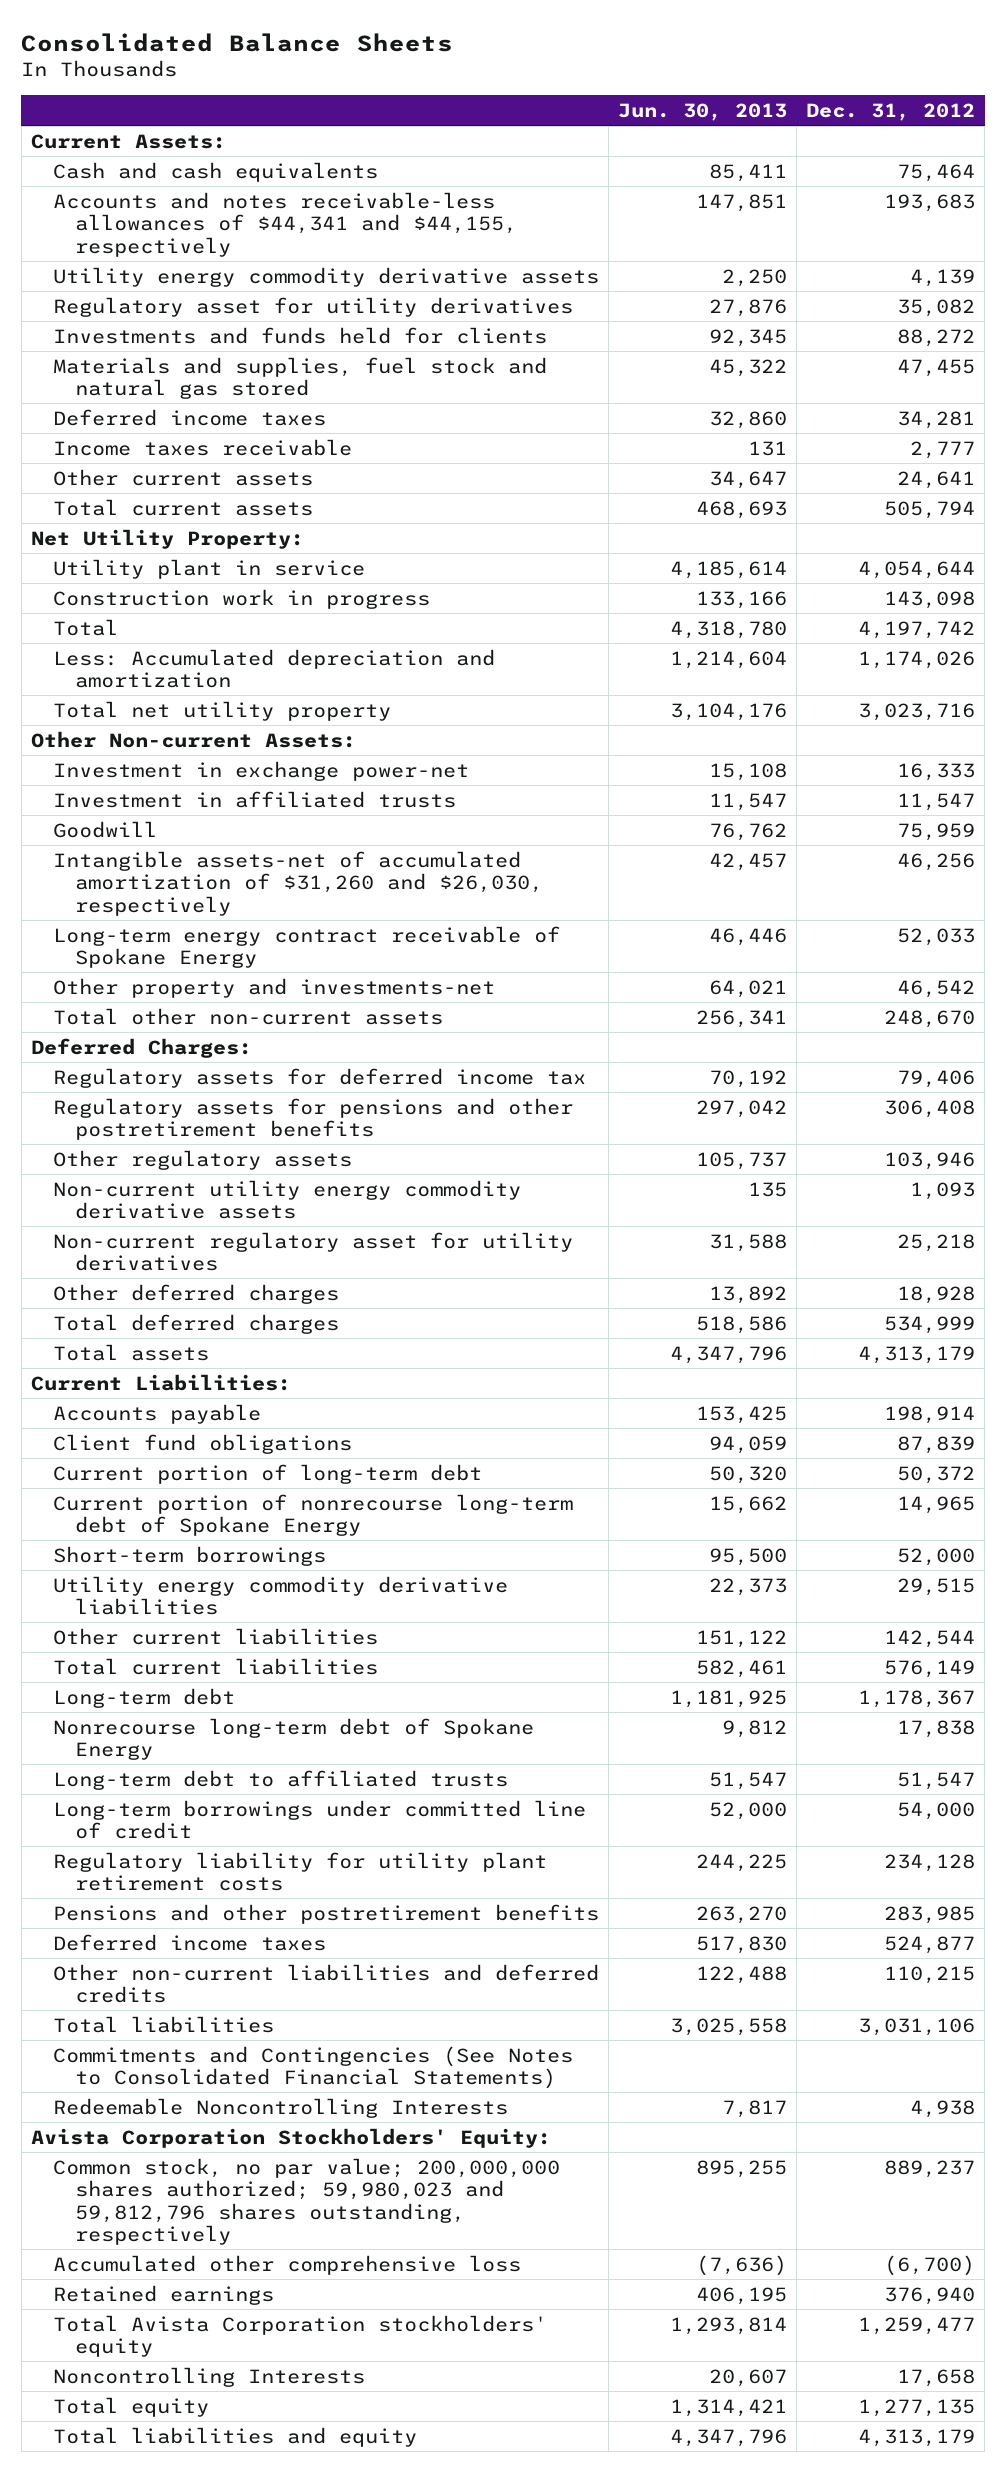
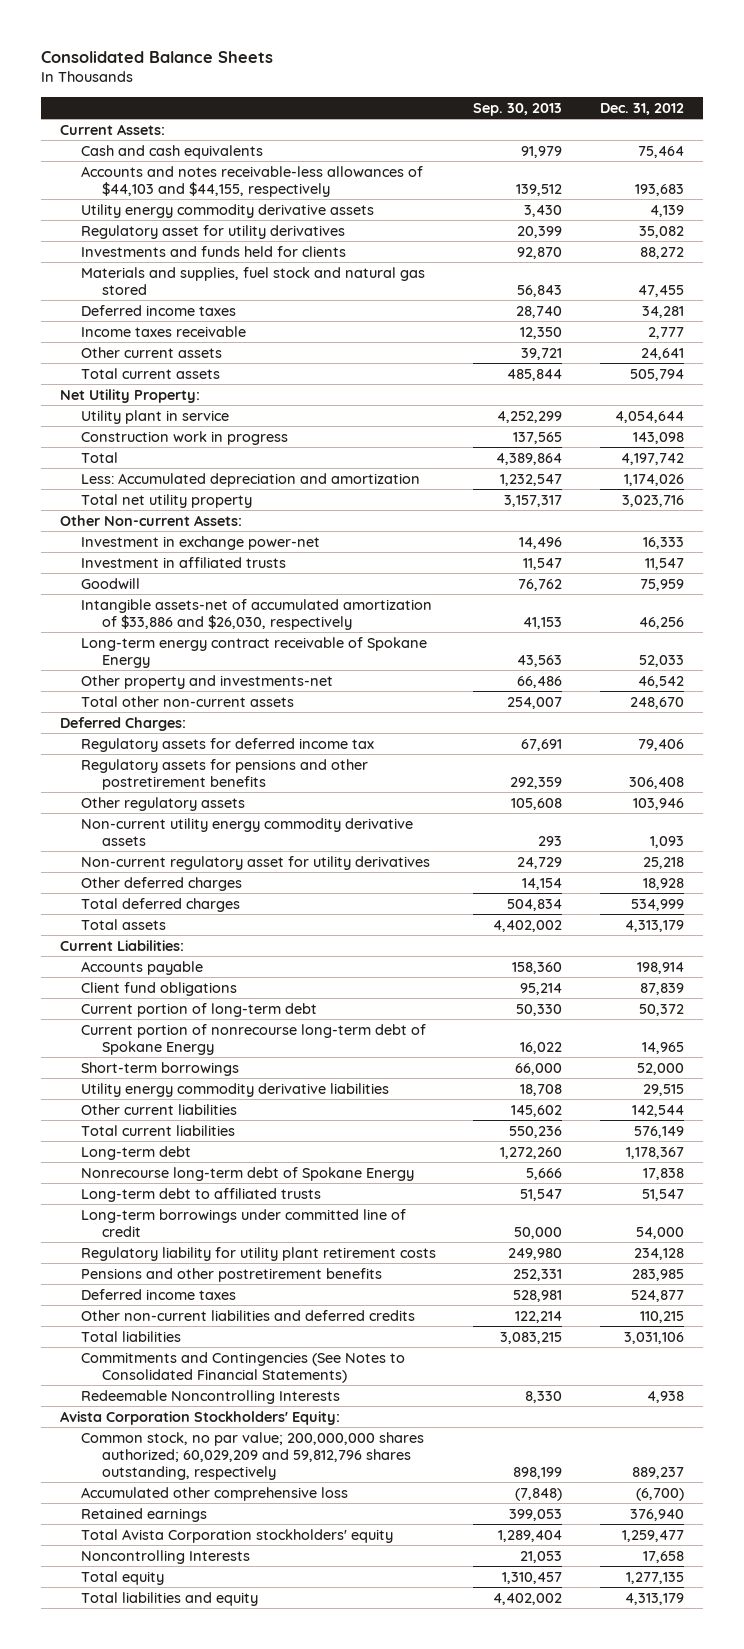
[618,102,788,121] Jun. 30, 2013 -> none
none -> [473,102,563,116] Sep. 30, 2013
[52,191,517,257] Accounts and notes receivable-less allowances of $44,341 and $44,155, respectively -> [80,165,423,197] Accounts and notes receivable-less allowances of $44,103 and $44,155, respectively
[52,850,543,916] Intangible assets-net of accumulated amortization of $31,260 and $26,030, respectively -> [80,598,432,630] Intangible assets-net of accumulated amortization of $33,886 and $26,030, respectively
[52,2157,560,2246] Common stock, no par value; 200,000,000 shares authorized; 59,980,023 and 59,812,796 shares outstanding, respectively -> [80,1431,424,1480] Common stock, no par value; 200,000,000 shares authorized; 60,029,209 and 59,812,796 shares outstanding, respectively

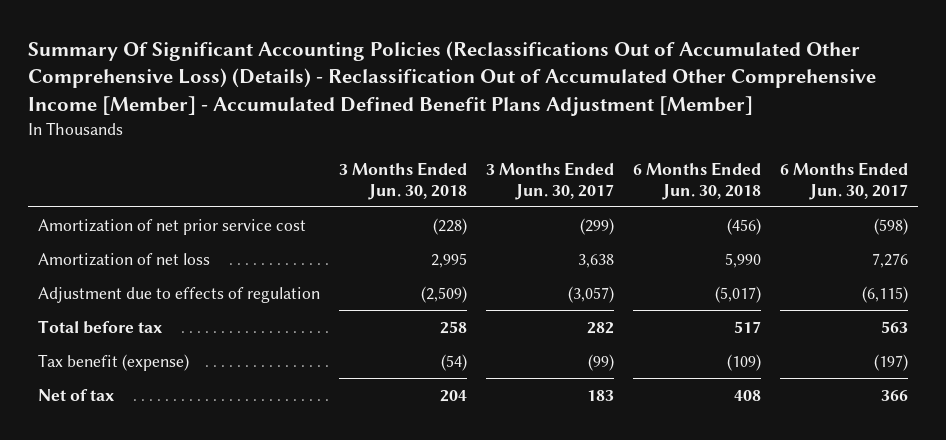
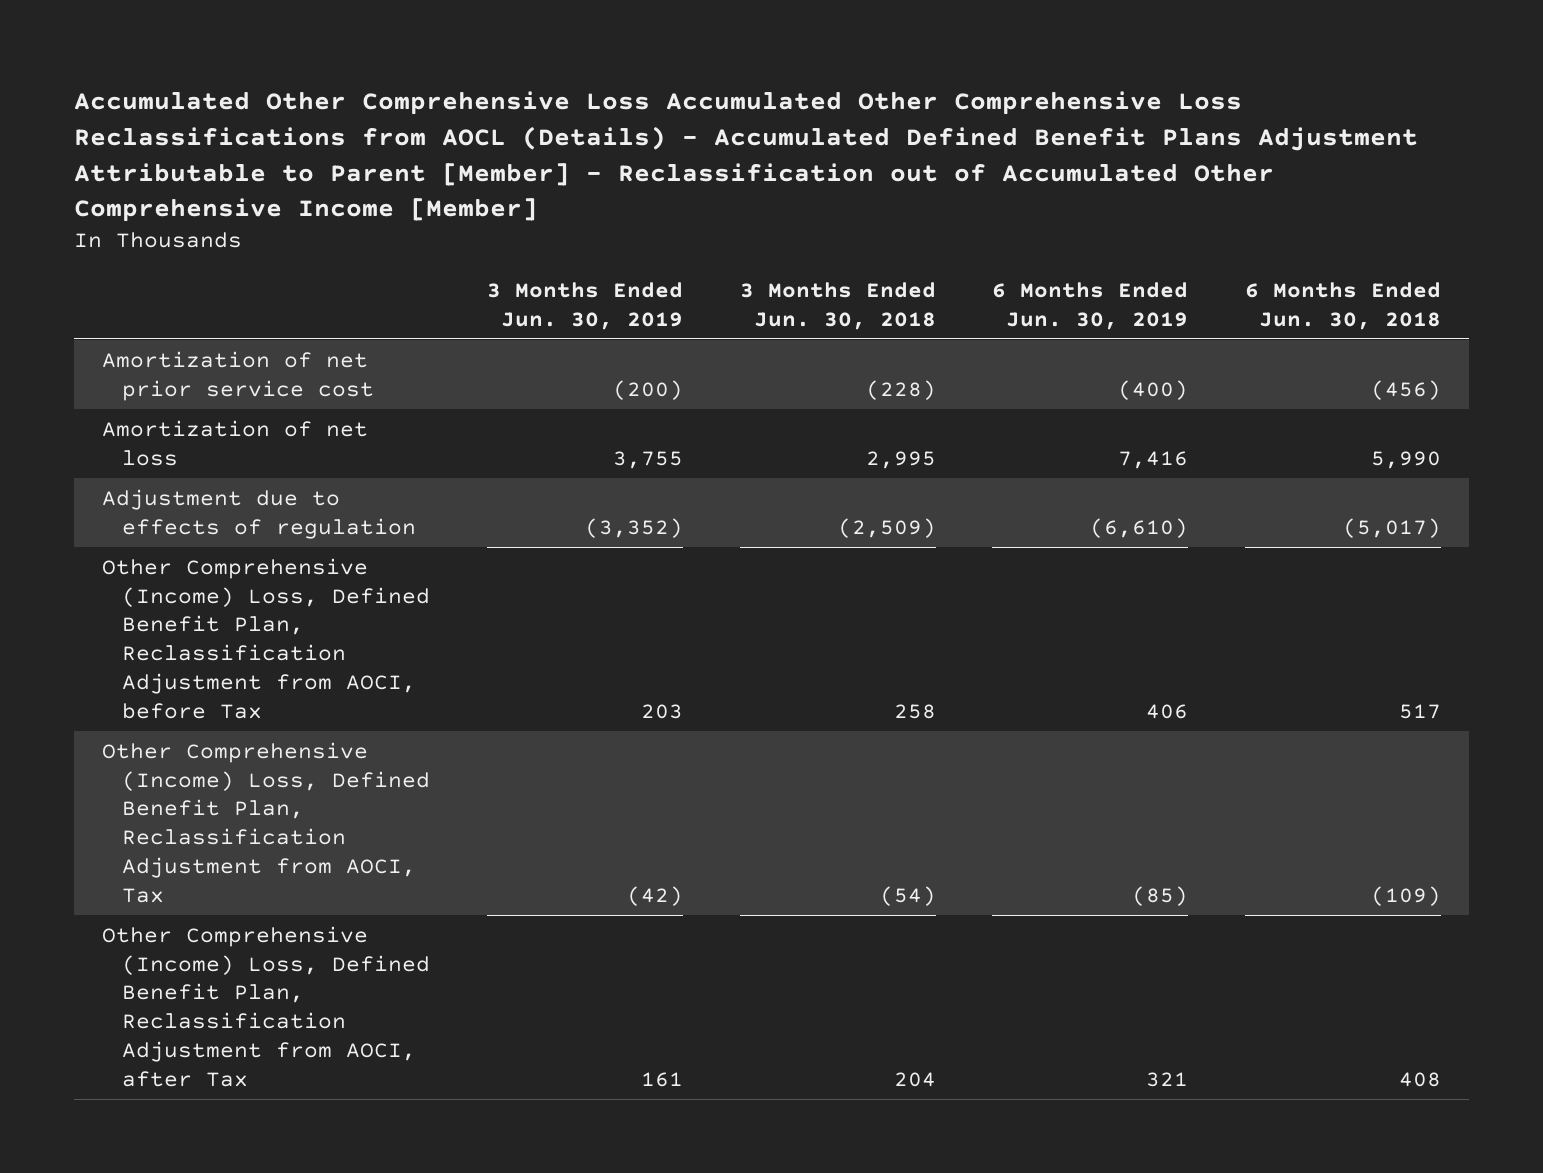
[28,40,877,116] Summary Of Significant Accounting Policies (Reclassifications Out of Accumulated Other Comprehensive Loss) (Details) - Reclassification Out of Accumulated Other Comprehensive Income [Member] - Accumulated Defined Benefit Plans Adjustment [Member] -> [73,91,1418,223] Accumulated Other Comprehensive Loss Accumulated Other Comprehensive Loss Reclassifications from AOCL (Details) - Accumulated Defined Benefit Plans Adjustment Attributable to Parent [Member] - Reclassification out of Accumulated Other Comprehensive Income [Member]
[485,162,614,200] 3 Months Ended Jun. 30, 2017 -> none
[780,162,909,200] 6 Months Ended Jun. 30, 2017 -> none
none -> [486,281,683,330] 3 Months Ended Jun. 30, 2019
none -> [992,281,1189,330] 6 Months Ended Jun. 30, 2019
[37,319,162,334] Total before tax -> [102,557,431,720] Other Comprehensive (Income) Loss, Defined Benefit Plan, Reclassification Adjustment from AOCI, before Tax
[37,353,189,371] Tax benefit (expense) -> [102,741,431,904] Other Comprehensive (Income) Loss, Defined Benefit Plan, Reclassification Adjustment from AOCI, Tax
[37,388,114,401] Net of tax -> [102,925,431,1088] Other Comprehensive (Income) Loss, Defined Benefit Plan, Reclassification Adjustment from AOCI, after Tax

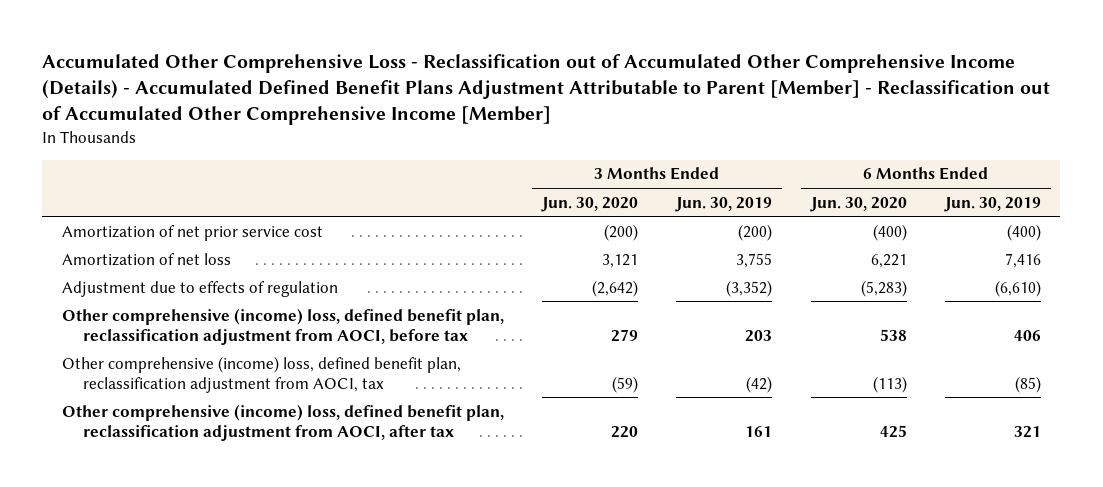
[73,91,1418,223] Accumulated Other Comprehensive Loss Accumulated Other Comprehensive Loss Reclassifications from AOCL (Details) - Accumulated Defined Benefit Plans Adjustment Attributable to Parent [Member] - Reclassification out of Accumulated Other Comprehensive Income [Member] -> [42,54,1051,126] Accumulated Other Comprehensive Loss - Reclassification out of Accumulated Other Comprehensive Income (Details) - Accumulated Defined Benefit Plans Adjustment Attributable to Parent [Member] - Reclassification out of Accumulated Other Comprehensive Income [Member]
[739,281,936,330] 3 Months Ended Jun. 30, 2018 -> none
[1244,281,1441,330] 6 Months Ended Jun. 30, 2018 -> none
none -> [541,196,639,212] Jun. 30, 2020
none -> [809,196,907,212] Jun. 30, 2020
[102,557,431,720] Other Comprehensive (Income) Loss, Defined Benefit Plan, Reclassification Adjustment from AOCI, before Tax -> [61,307,504,345] Other comprehensive (income) loss, defined benefit plan, reclassification adjustment from AOCI, before tax
[102,741,431,904] Other Comprehensive (Income) Loss, Defined Benefit Plan, Reclassification Adjustment from AOCI, Tax -> [61,355,461,393] Other comprehensive (income) loss, defined benefit plan, reclassification adjustment from AOCI, tax
[102,925,431,1088] Other Comprehensive (Income) Loss, Defined Benefit Plan, Reclassification Adjustment from AOCI, after Tax -> [61,403,504,441] Other comprehensive (income) loss, defined benefit plan, reclassification adjustment from AOCI, after tax

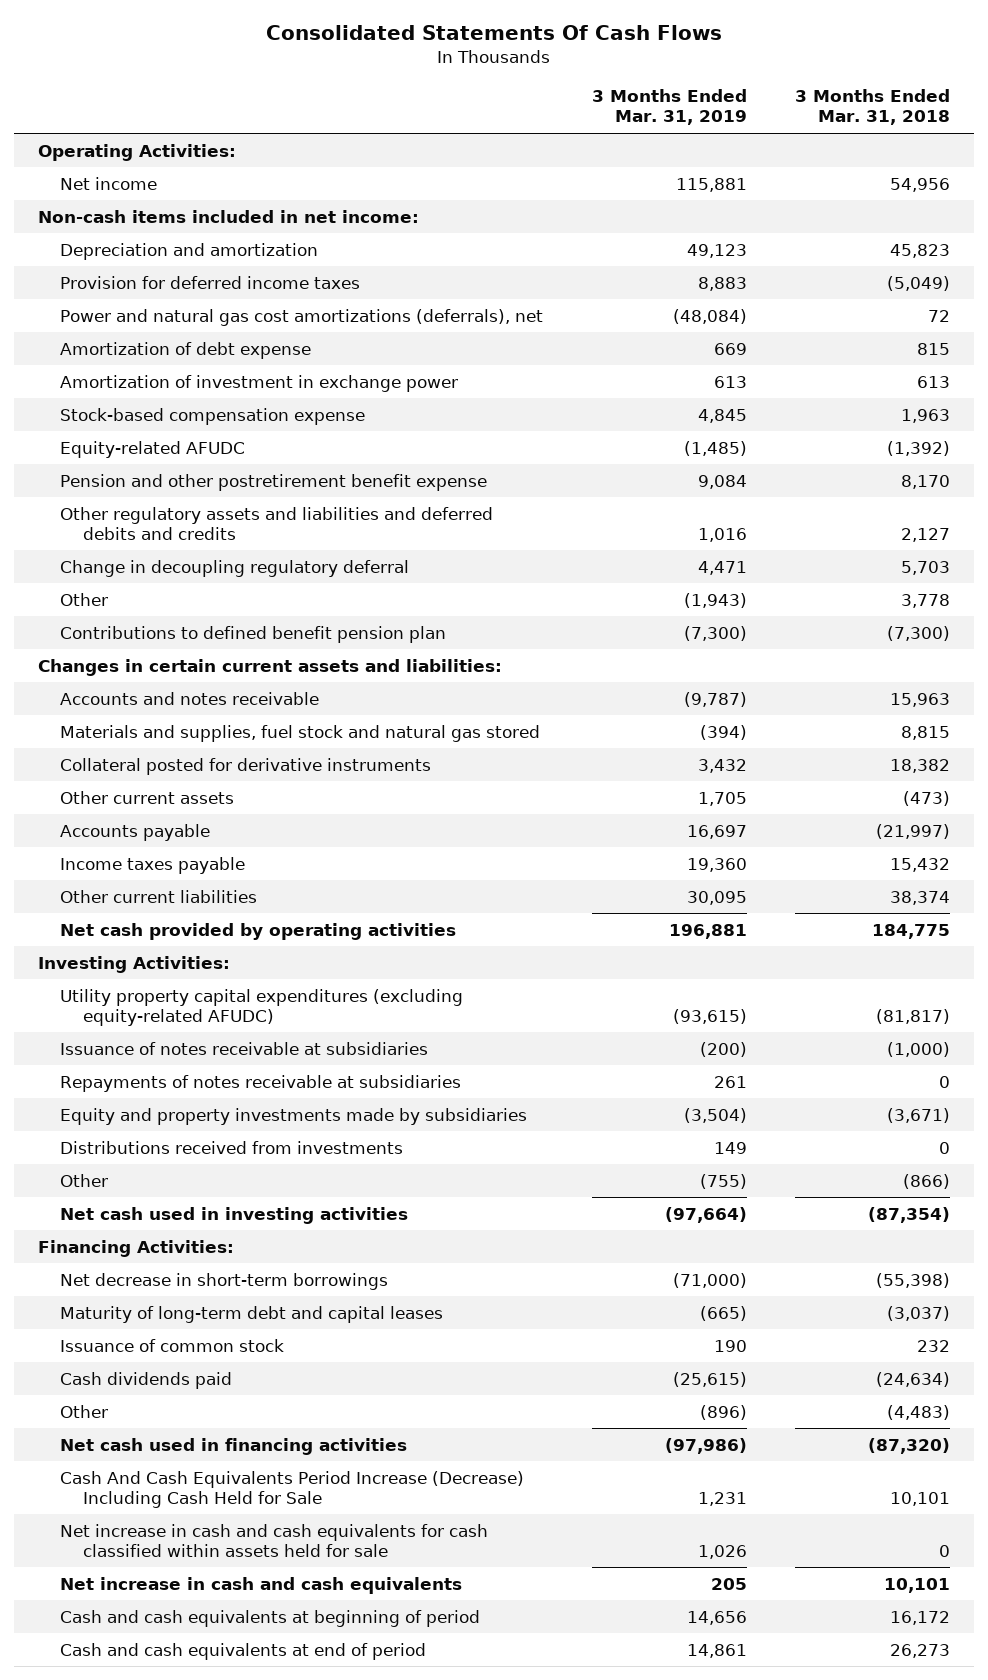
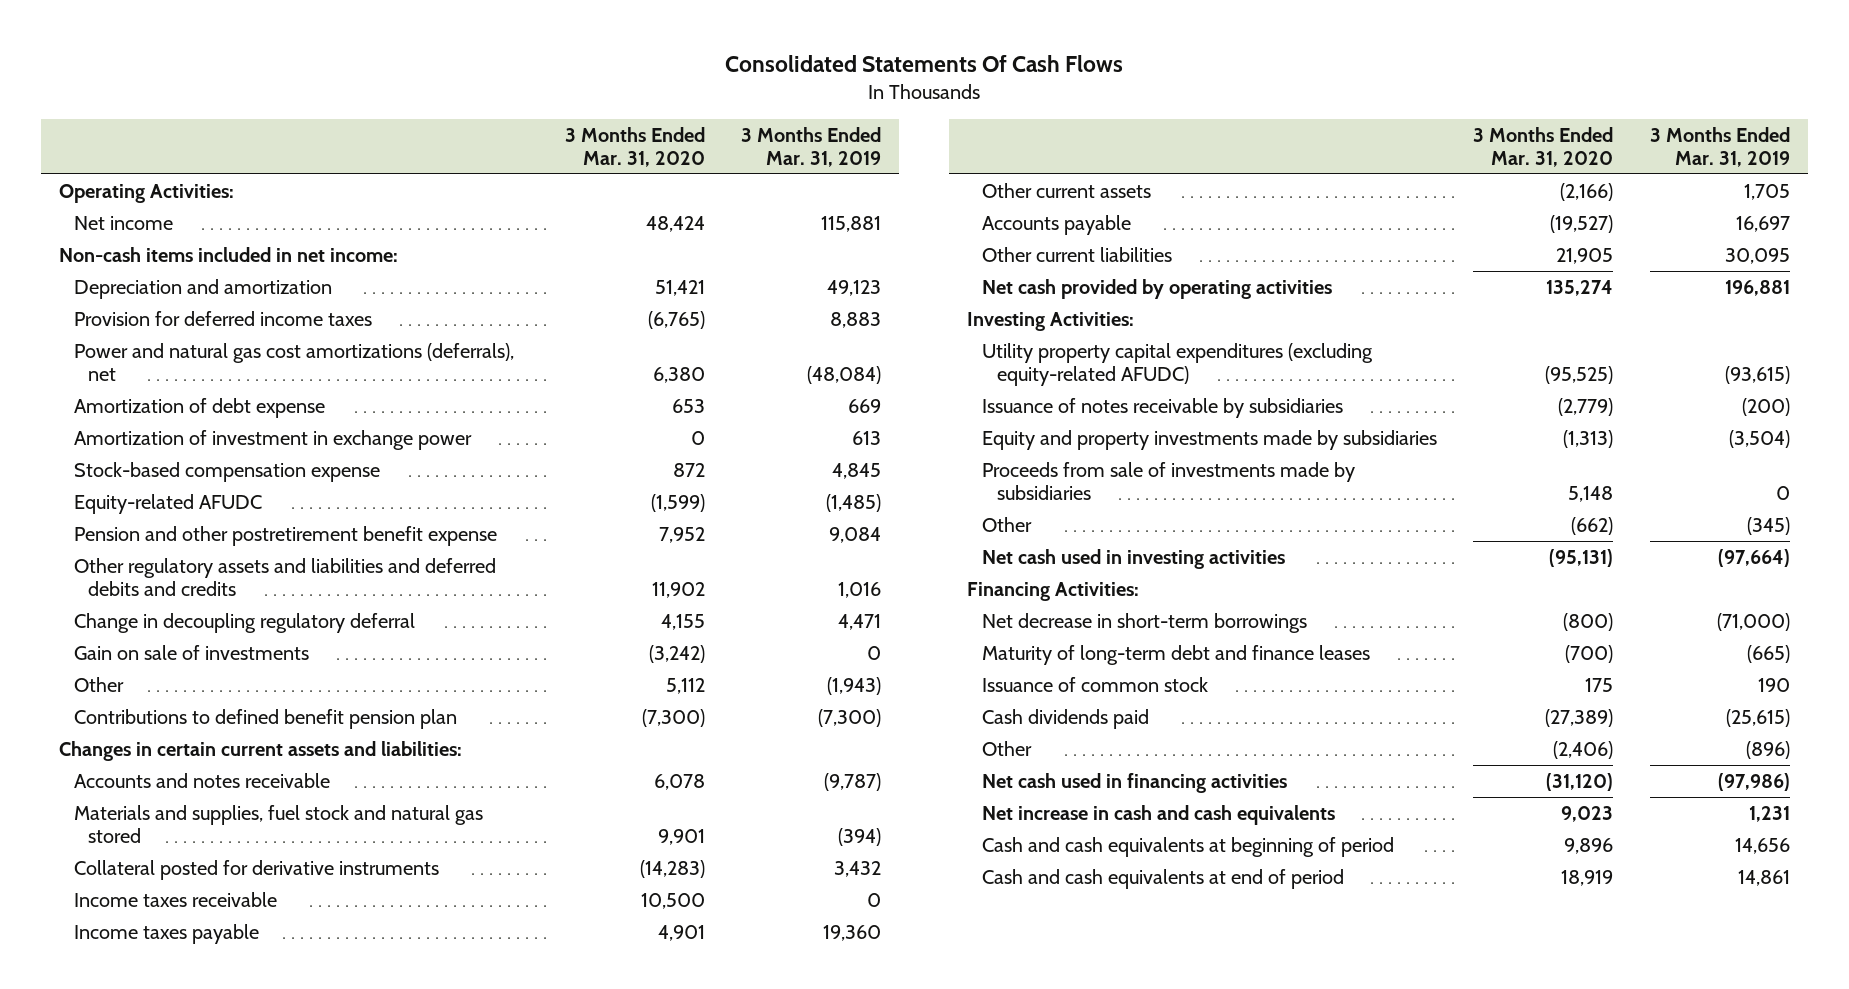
[794,89,950,126] 3 Months Ended Mar. 31, 2018 -> none
none -> [564,126,705,167] 3 Months Ended Mar. 31, 2020
none -> [73,644,309,660] Gain on sale of investments
none -> [73,891,277,907] Income taxes receivable
[60,856,246,874] Income taxes payable -> [73,923,259,944] Income taxes payable
[60,1074,462,1092] Repayments of notes receivable at subsidiaries -> none
[60,1041,429,1055] Issuance of notes receivable at subsidiaries -> [982,397,1344,418] Issuance of notes receivable by subsidiaries
[60,1140,404,1154] Distributions received from investments -> none
none -> [982,461,1356,501] Proceeds from sale of investments made by subsidiaries
[699,1173,747,1189] (755) -> [1746,516,1790,535] (345)
[60,1305,444,1323] Maturity of long-term debt and capital leases -> [982,644,1371,665] Maturity of long-term debt and finance leases
[60,1470,525,1508] Cash And Cash Equivalents Period Increase (Decrease) Including Cash Held for Sale -> none
[60,1523,489,1557] Net increase in cash and cash equivalents for cash classified within assets held for sale -> none
[710,1577,747,1590] 205 -> [1748,805,1790,822] 1,231

